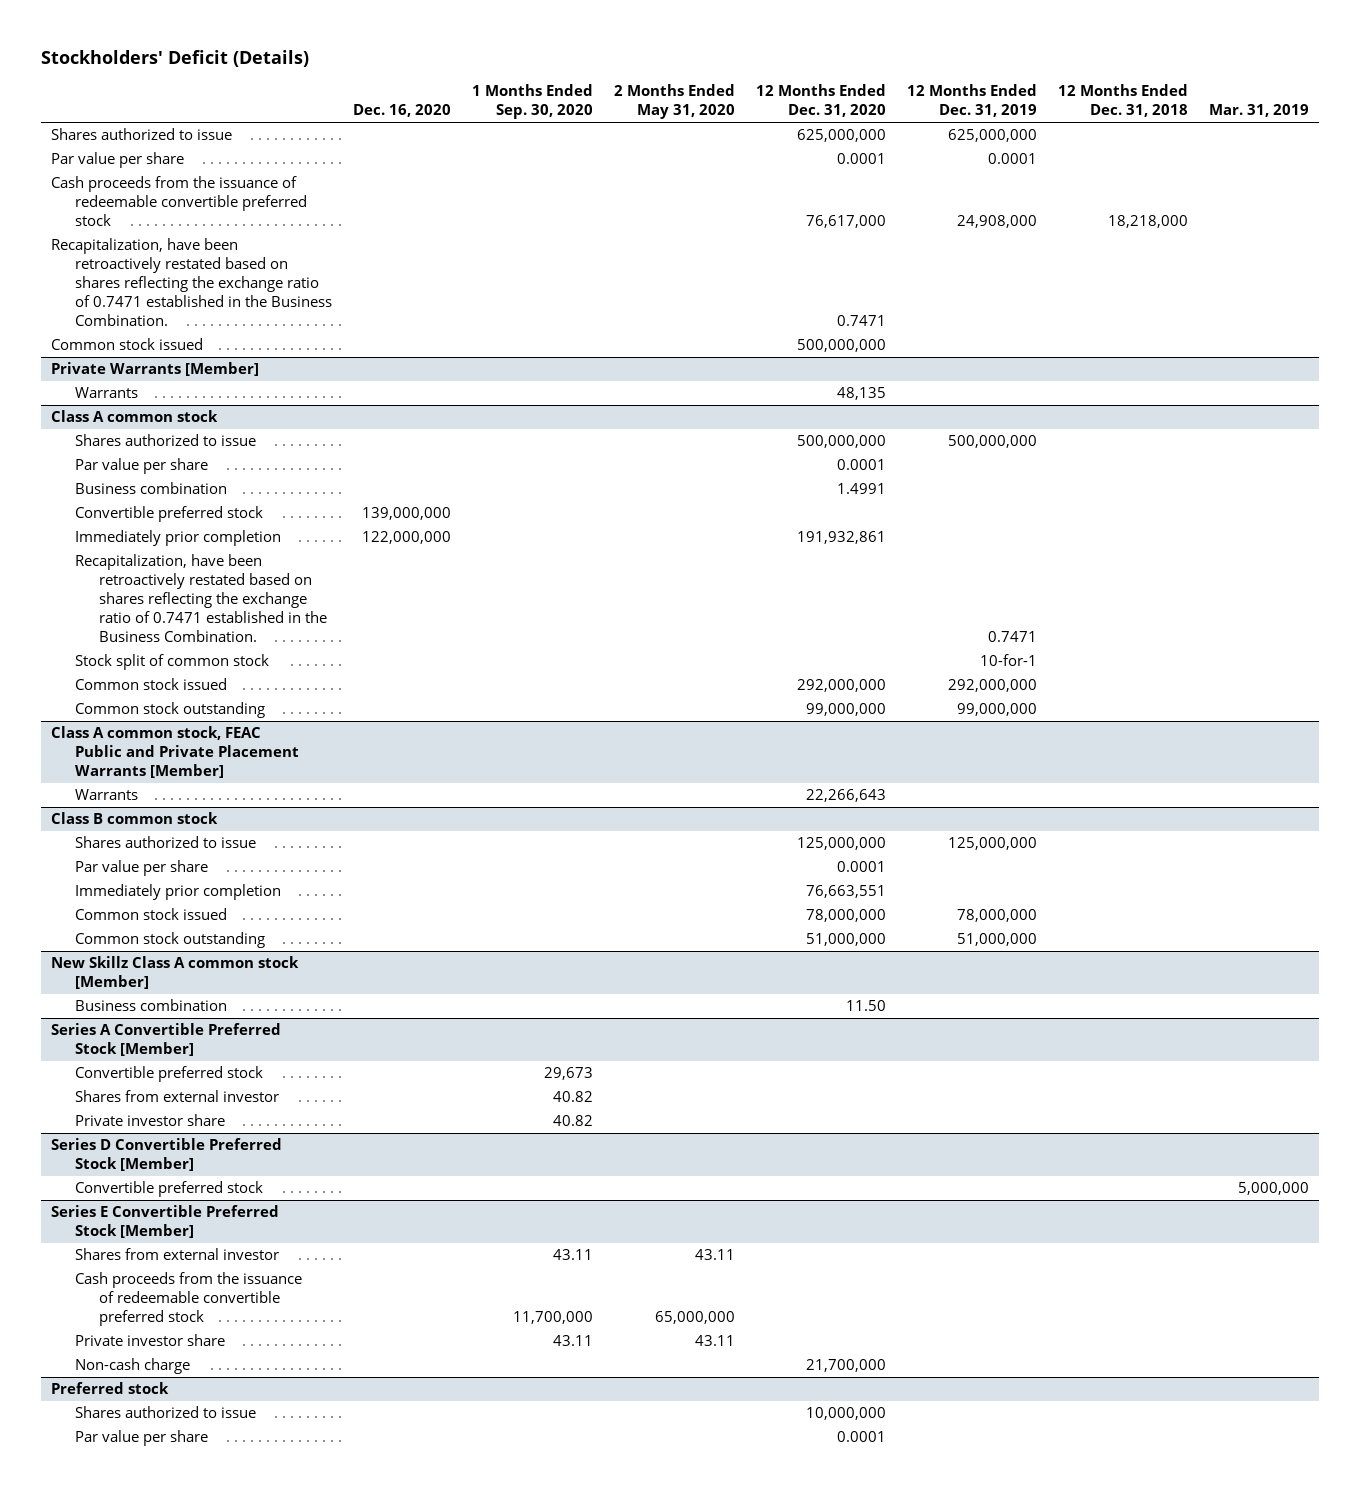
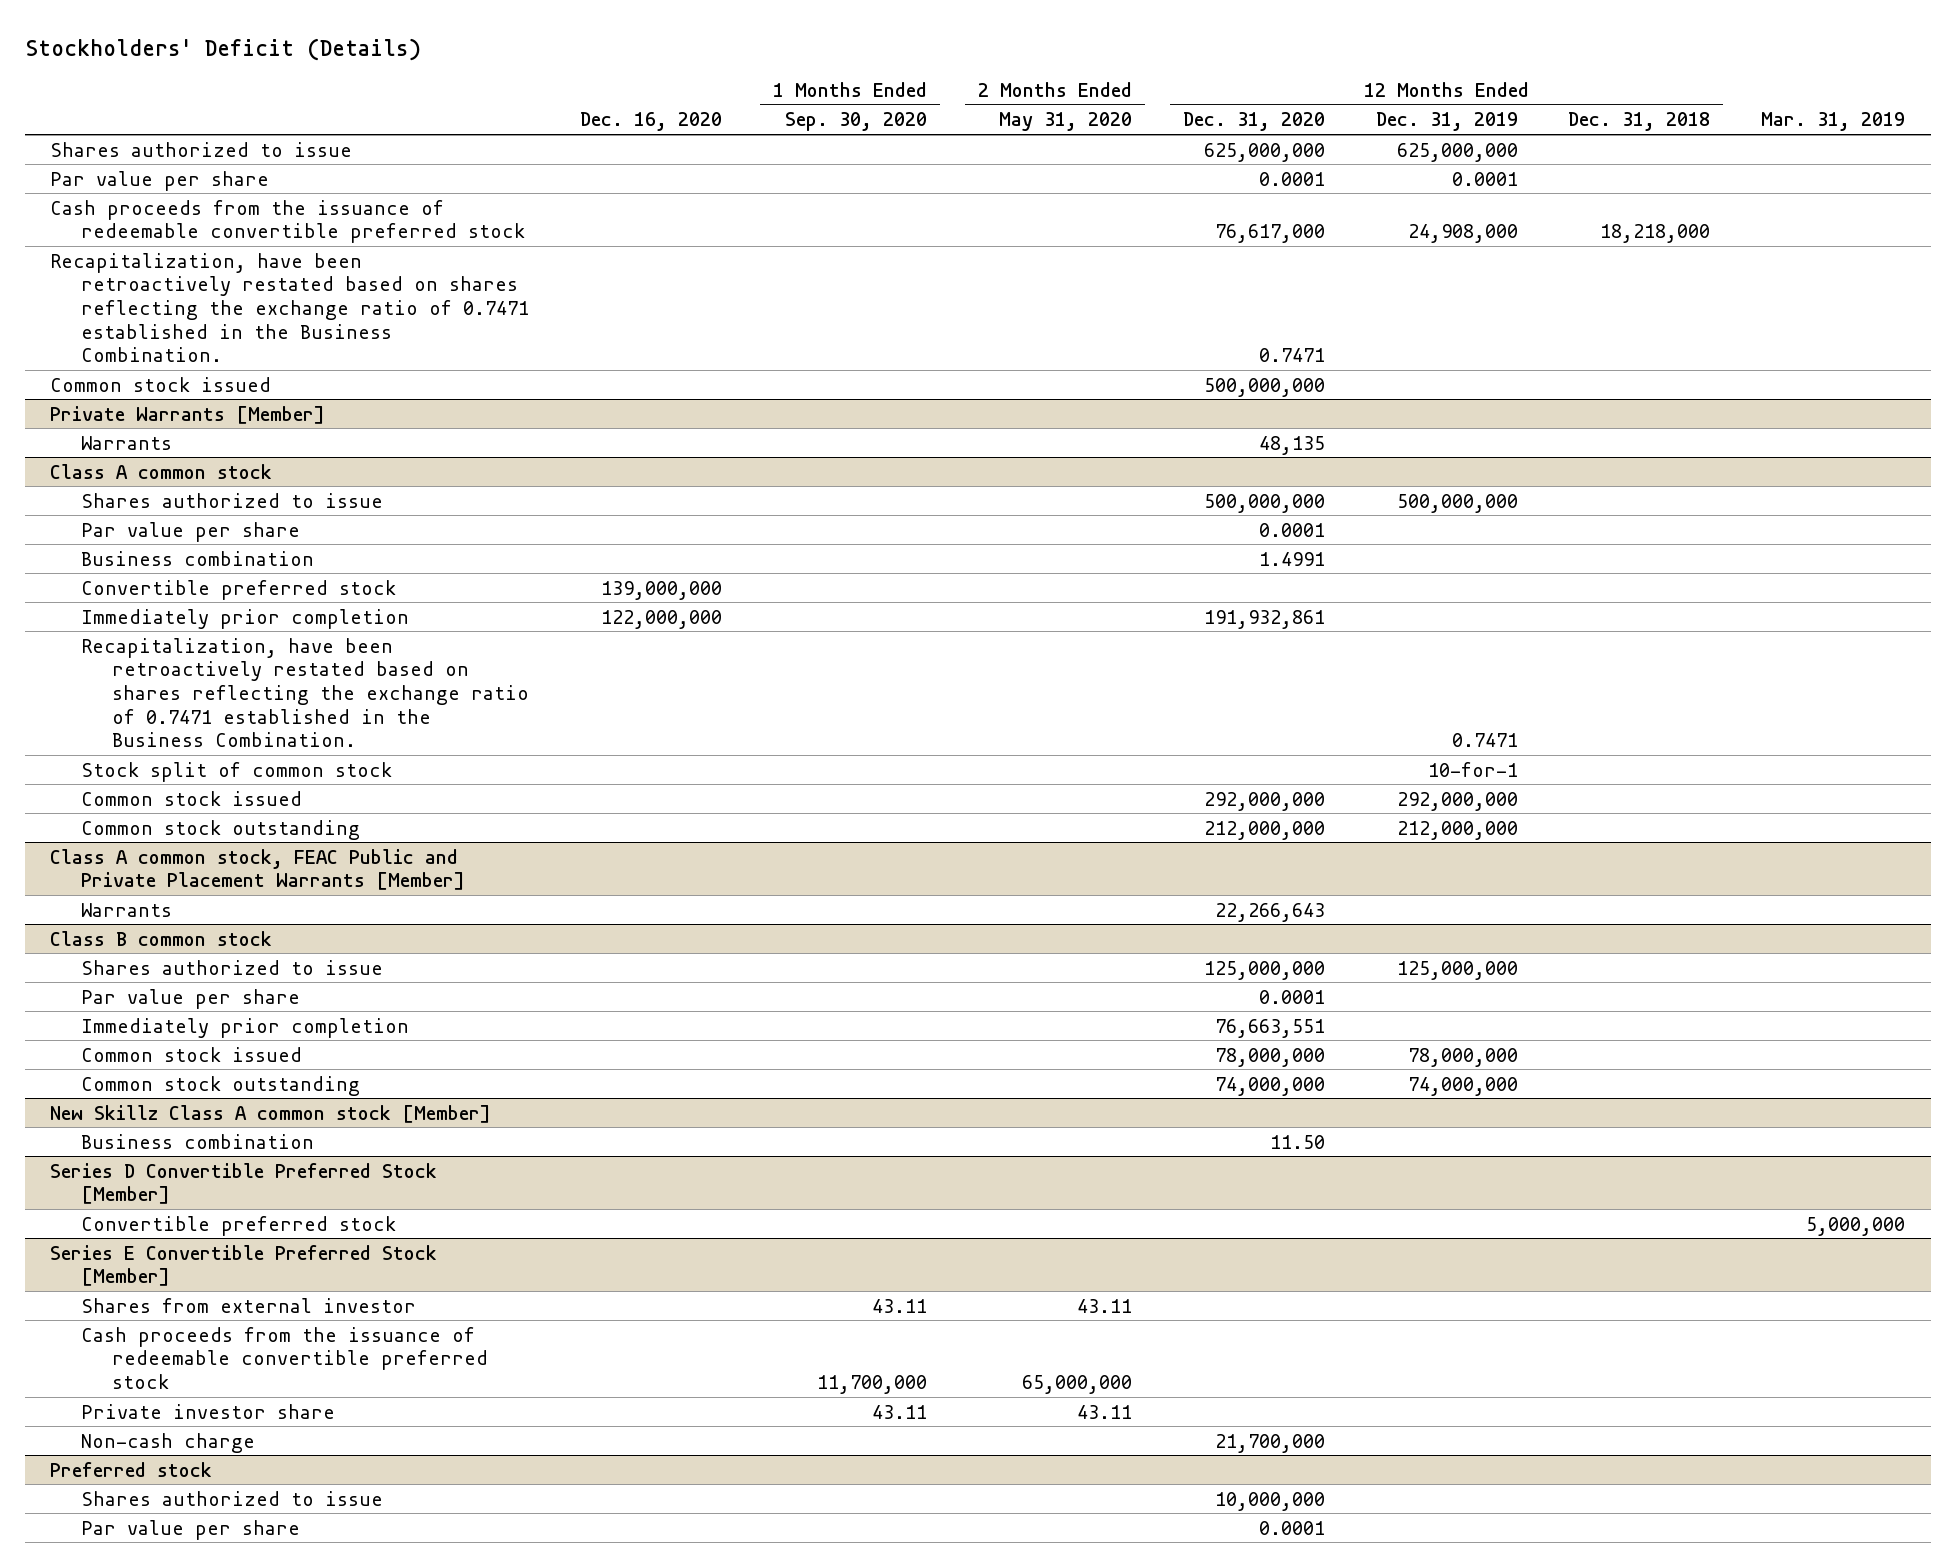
[805,703,886,717] 99,000,000 -> [1203,820,1325,840] 212,000,000
[956,703,1037,717] 99,000,000 -> [1396,820,1518,840] 212,000,000
[805,933,886,947] 51,000,000 -> [1214,1076,1325,1096] 74,000,000
[956,933,1037,947] 51,000,000 -> [1407,1076,1518,1096] 74,000,000
[51,1023,282,1057] Series A Convertible Preferred Stock [Member] -> none
[74,1066,263,1083] Convertible preferred stock -> none
[74,1090,279,1103] Shares from external investor -> none
[74,1114,225,1127] Private investor share -> none

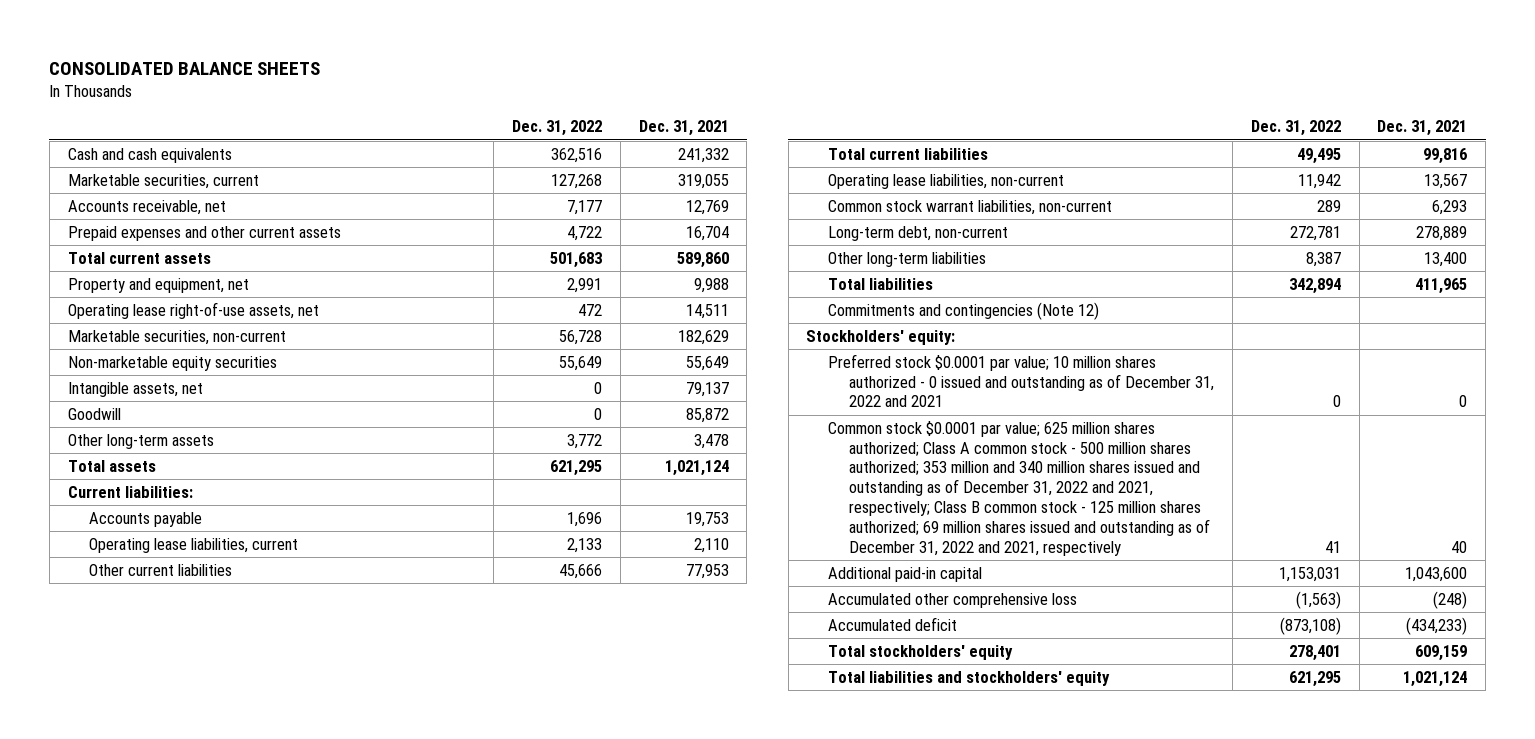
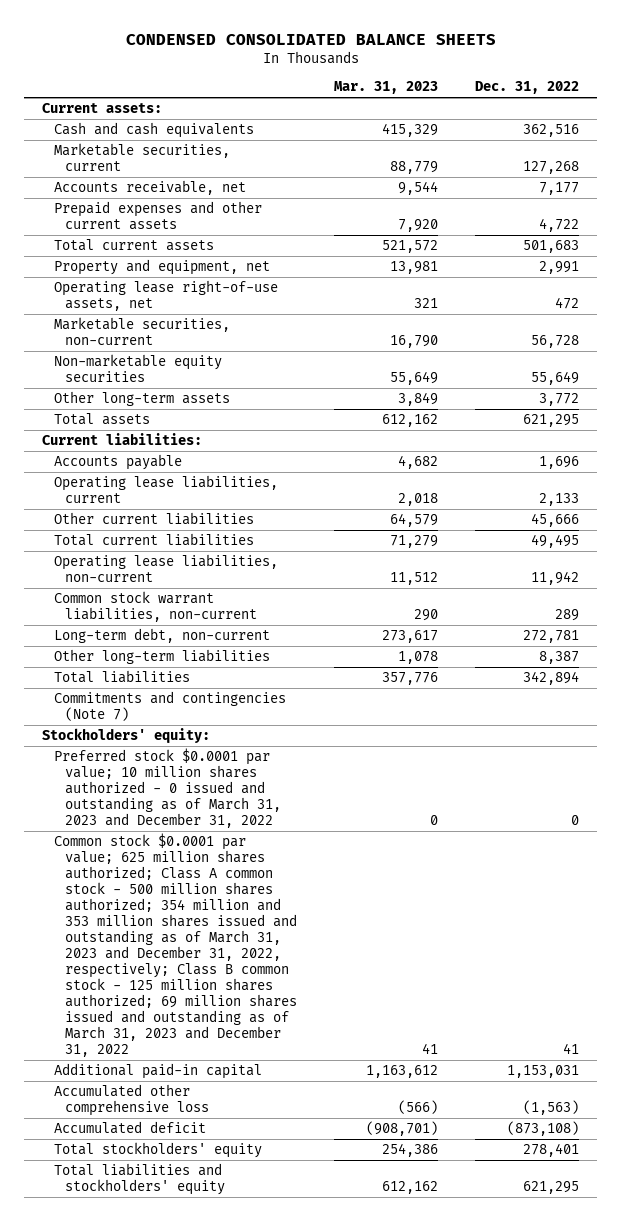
[49,61,321,75] CONSOLIDATED BALANCE SHEETS -> [125,33,496,45] CONDENSED CONSOLIDATED BALANCE SHEETS
[638,120,729,137] Dec. 31, 2021 -> none
none -> [334,81,439,95] Mar. 31, 2023
none -> [42,103,163,114] Current assets:
[67,381,203,397] Intangible assets, net -> none
[67,407,121,420] Goodwill -> none
[827,301,1099,320] Commitments and contingencies (Note 12) -> [53,691,286,722] Commitments and contingencies (Note 7)
[827,353,1215,408] Preferred stock $0.0001 par value; 10 million shares authorized - 0 issued and outstanding as of December 31, 2022 and 2021 -> [53,748,282,829] Preferred stock $0.0001 par value; 10 million shares authorized - 0 issued and outstanding as of March 31, 2023 and December 31, 2022
[827,420,1211,556] Common stock $0.0001 par value; 625 million shares authorized; Class A common stock - 500 million shares authorized; 353 million and 340 million shares issued and outstanding as of December 31, 2022 and 2021, respectively; Class B common stock - 125 million shares authorized; 69 million shares issued and outstanding as of December 31, 2022 and 2021, respectively -> [53,833,298,1058] Common stock $0.0001 par value; 625 million shares authorized; Class A common stock - 500 million shares authorized; 354 million and 353 million shares issued and outstanding as of March 31, 2023 and December 31, 2022, respectively; Class B common stock - 125 million shares authorized; 69 million shares issued and outstanding as of March 31, 2023 and December 31, 2022

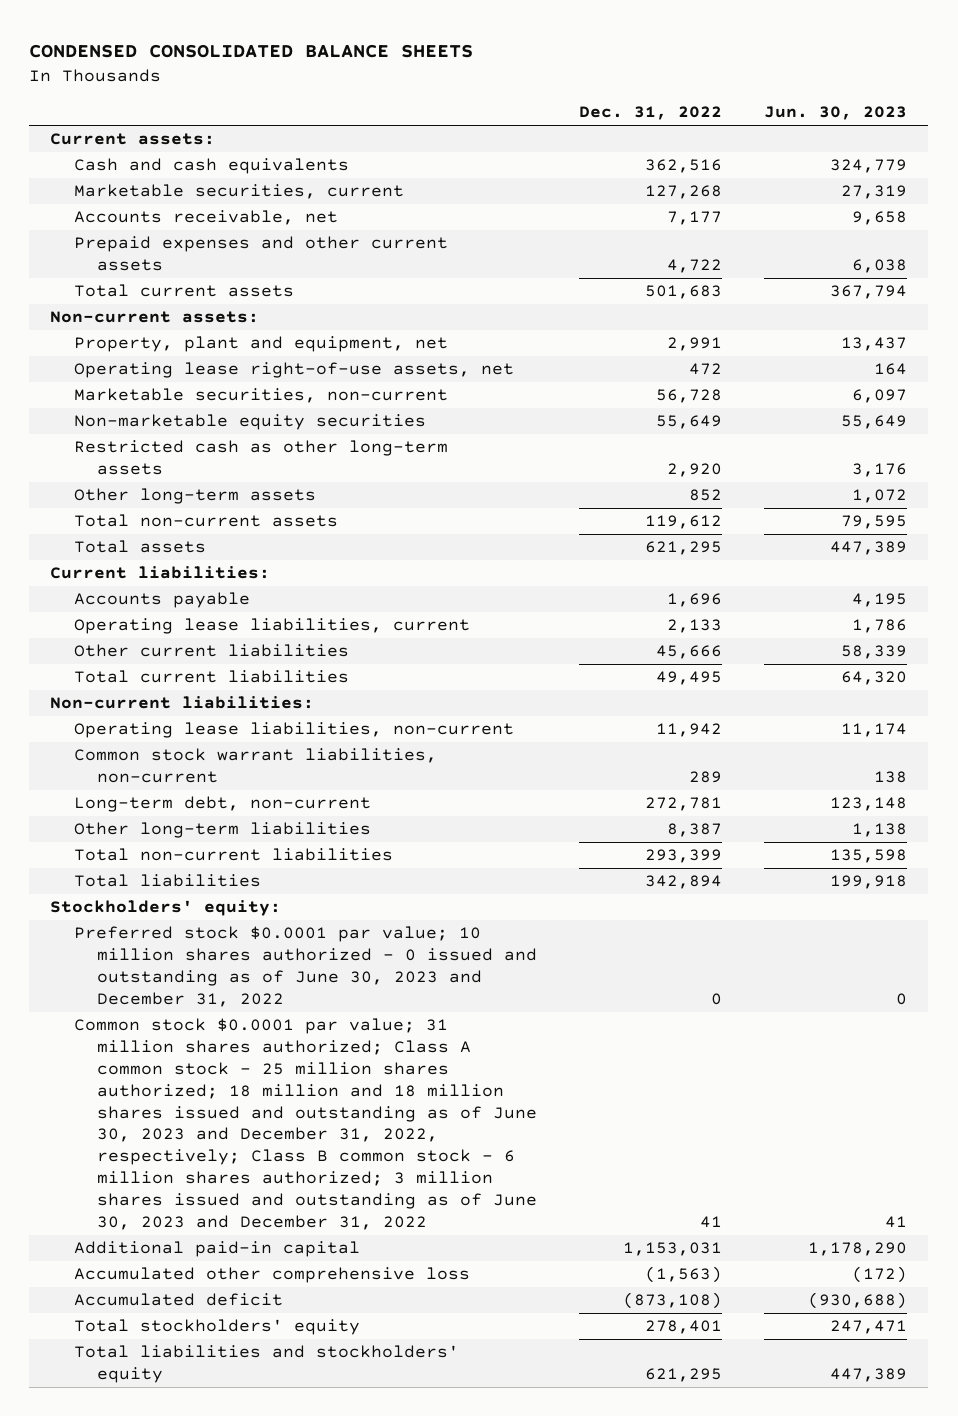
[334,81,439,95] Mar. 31, 2023 -> none
none -> [764,106,908,121] Jun. 30, 2023
none -> [50,311,260,324] Non-current assets:
[53,259,270,276] Property and equipment, net -> [73,336,448,353] Property, plant and equipment, net
none -> [73,440,448,476] Restricted cash as other long-term assets
[538,393,579,407] 3,772 -> [689,489,723,502] 852
none -> [73,514,338,528] Total non-current assets
none -> [50,696,315,710] Non-current liabilities:
none -> [73,848,393,862] Total non-current liabilities
[53,691,286,722] Commitments and contingencies (Note 7) -> none
[53,748,282,829] Preferred stock $0.0001 par value; 10 million shares authorized - 0 issued and outstanding as of March 31, 2023 and December 31, 2022 -> [73,926,538,1007] Preferred stock $0.0001 par value; 10 million shares authorized - 0 issued and outstanding as of June 30, 2023 and December 31, 2022
[53,833,298,1058] Common stock $0.0001 par value; 625 million shares authorized; Class A common stock - 500 million shares authorized; 354 million and 353 million shares issued and outstanding as of March 31, 2023 and December 31, 2022, respectively; Class B common stock - 125 million shares authorized; 69 million shares issued and outstanding as of March 31, 2023 and December 31, 2022 -> [73,1018,538,1230] Common stock $0.0001 par value; 31 million shares authorized; Class A common stock - 25 million shares authorized; 18 million and 18 million shares issued and outstanding as of June 30, 2023 and December 31, 2022, respectively; Class B common stock - 6 million shares authorized; 3 million shares issued and outstanding as of June 30, 2023 and December 31, 2022

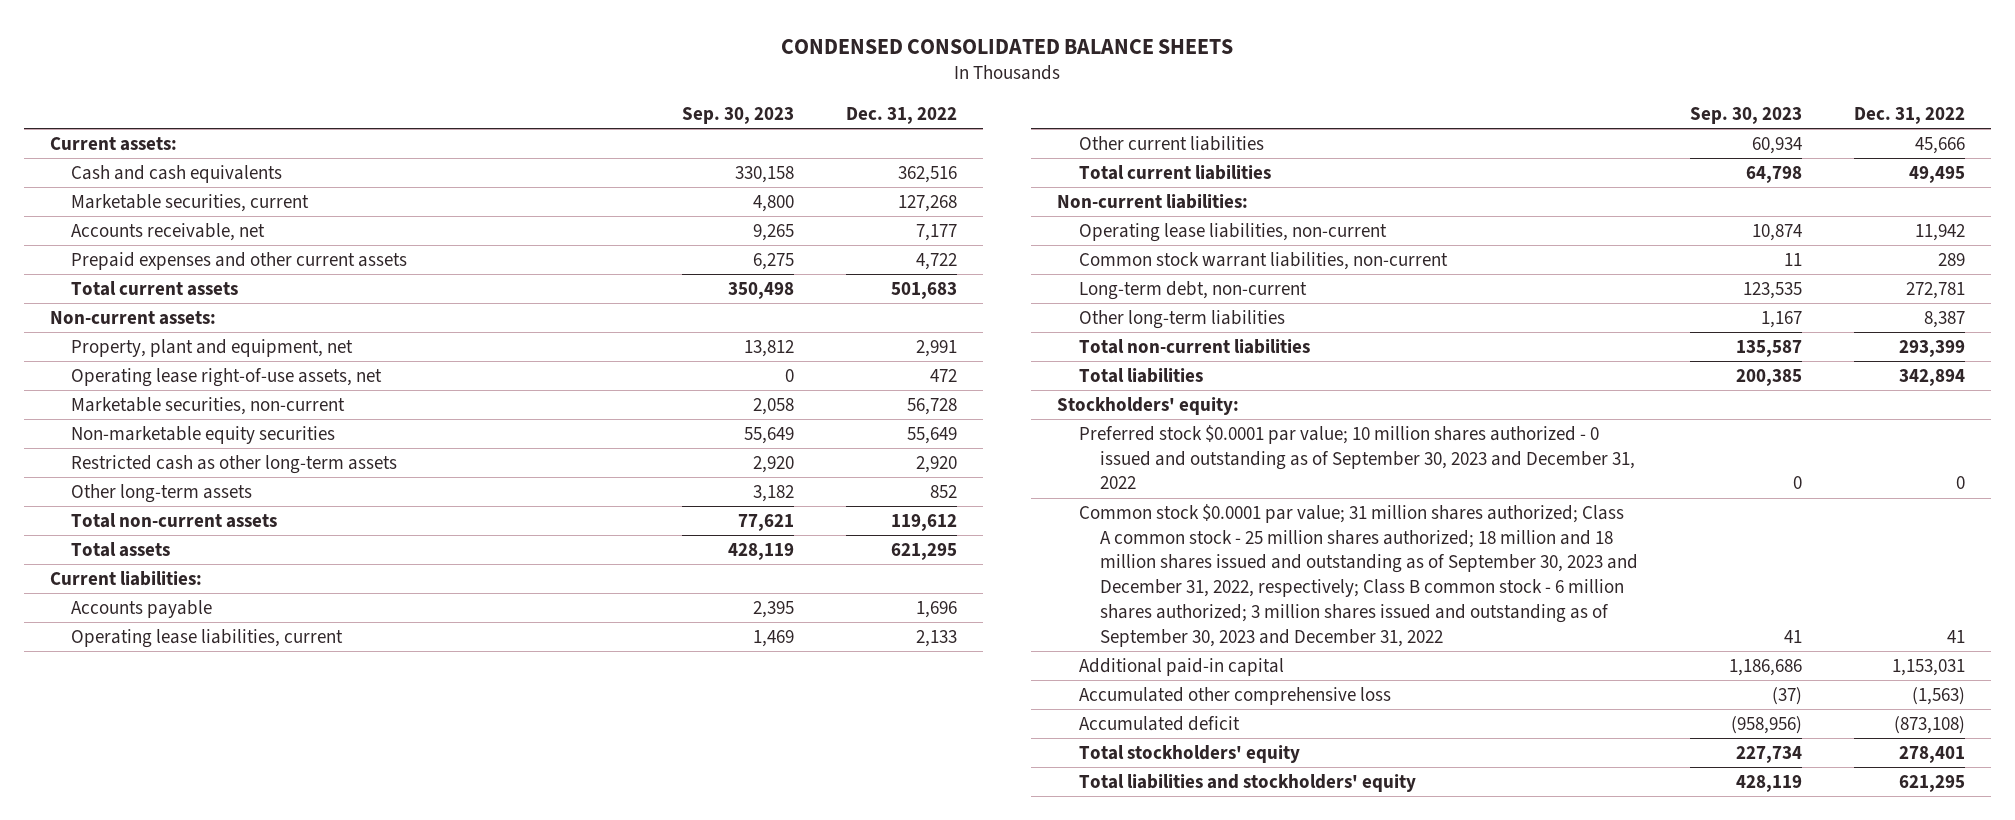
[764,106,908,121] Jun. 30, 2023 -> none
none -> [682,106,795,124] Sep. 30, 2023
[73,926,538,1007] Preferred stock $0.0001 par value; 10 million shares authorized - 0 issued and outstanding as of June 30, 2023 and December 31, 2022 -> [1078,425,1635,490] Preferred stock $0.0001 par value; 10 million shares authorized - 0 issued and outstanding as of September 30, 2023 and December 31, 2022
[73,1018,538,1230] Common stock $0.0001 par value; 31 million shares authorized; Class A common stock - 25 million shares authorized; 18 million and 18 million shares issued and outstanding as of June 30, 2023 and December 31, 2022, respectively; Class B common stock - 6 million shares authorized; 3 million shares issued and outstanding as of June 30, 2023 and December 31, 2022 -> [1078,504,1638,647] Common stock $0.0001 par value; 31 million shares authorized; Class A common stock - 25 million shares authorized; 18 million and 18 million shares issued and outstanding as of September 30, 2023 and December 31, 2022, respectively; Class B common stock - 6 million shares authorized; 3 million shares issued and outstanding as of September 30, 2023 and December 31, 2022

